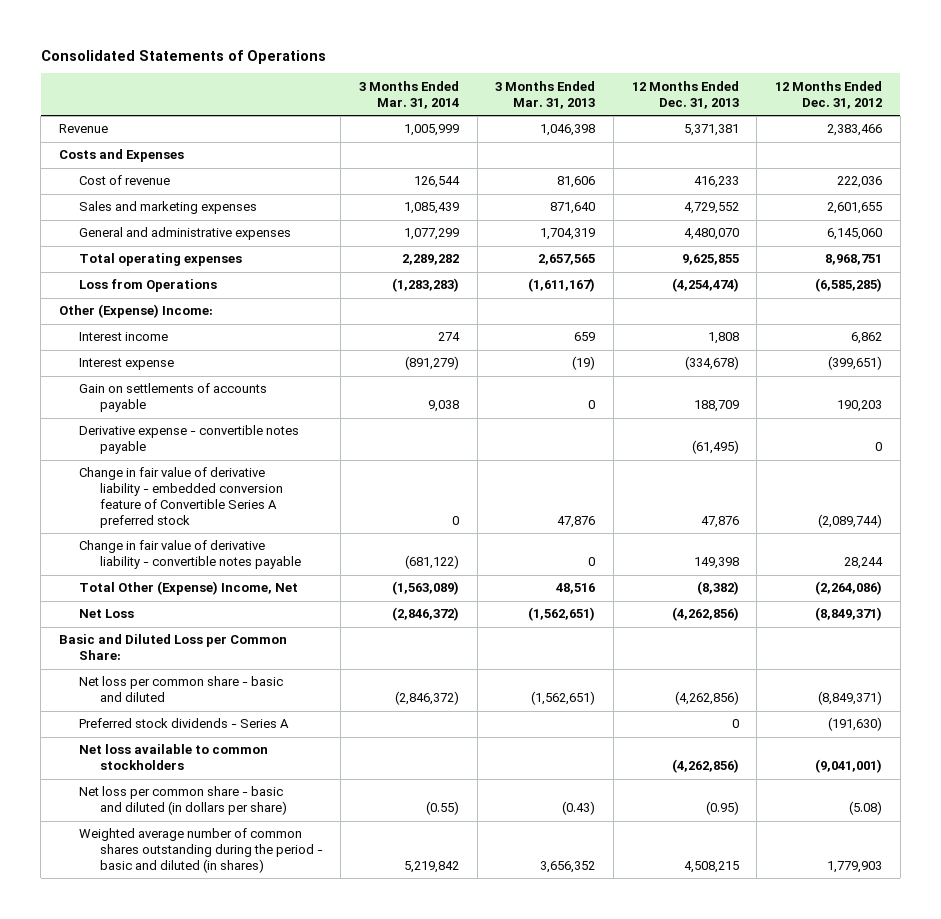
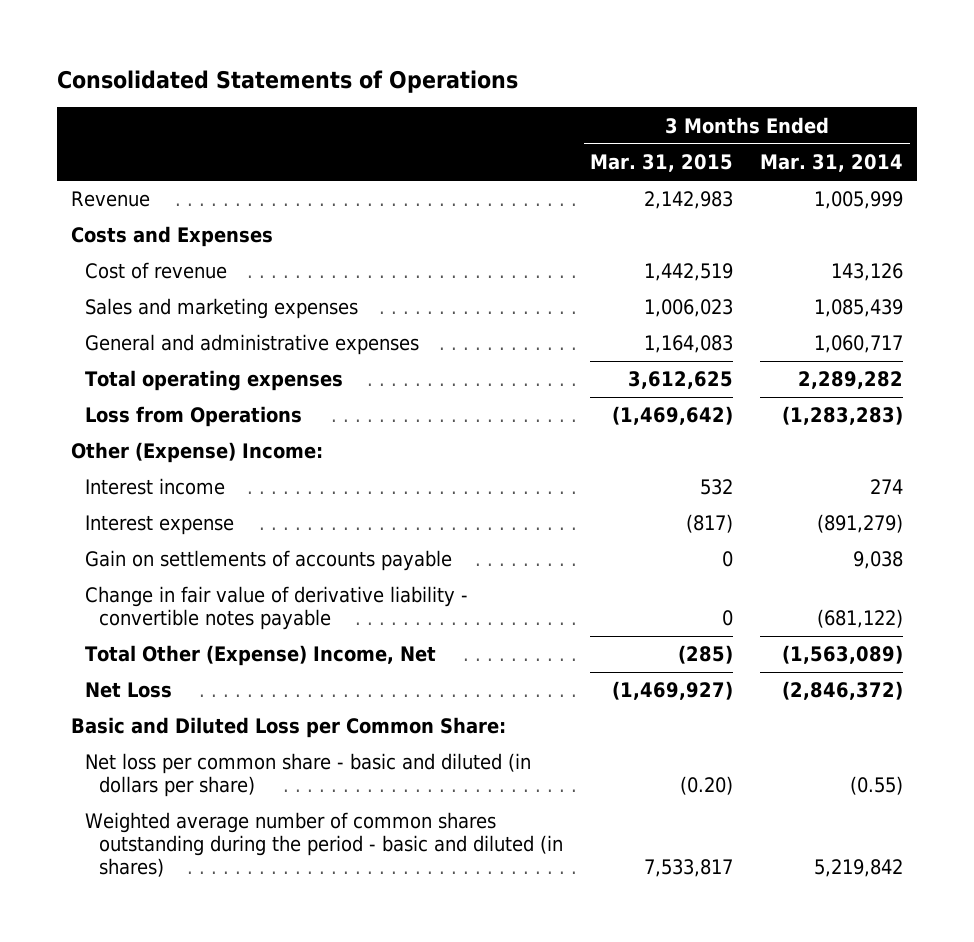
[495,80,596,109] 3 Months Ended Mar. 31, 2013 -> none
[631,80,739,109] 12 Months Ended Dec. 31, 2013 -> none
[774,80,882,109] 12 Months Ended Dec. 31, 2012 -> none
none -> [590,153,734,172] Mar. 31, 2015
[413,176,460,189] 126,544 -> [831,263,904,282] 143,126
[403,228,459,241] 1,077,299 -> [814,335,904,354] 1,060,717
[79,425,300,455] Derivative expense - convertible notes payable -> none
[79,467,283,529] Change in fair value of derivative liability - embedded conversion feature of Convertible Series A preferred stock -> none
[79,676,284,703] Net loss per common share - basic and diluted -> none
[79,718,290,729] Preferred stock dividends - Series A -> none
[79,744,269,771] Net loss available to common stockholders -> none

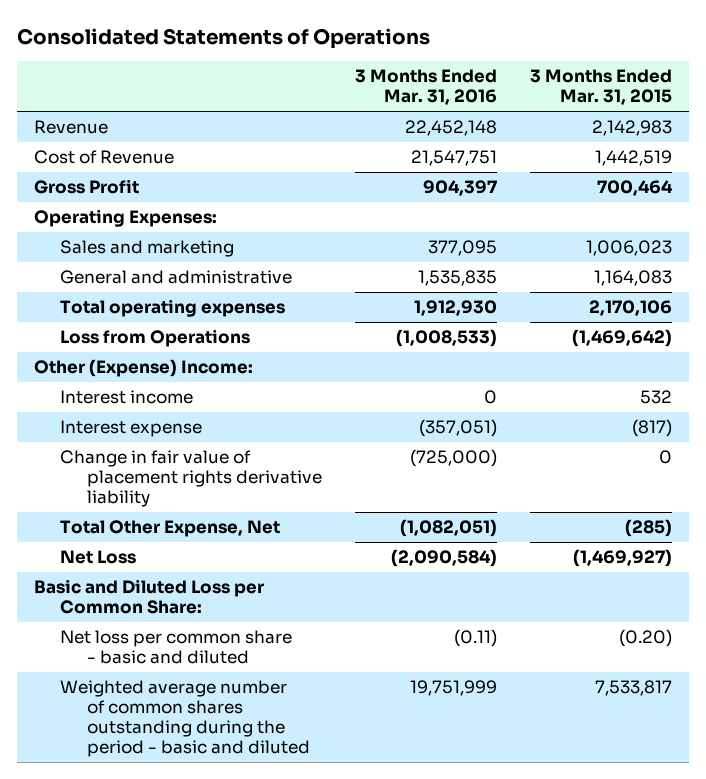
[760,153,904,172] Mar. 31, 2014 -> none
none -> [354,69,497,106] 3 Months Ended Mar. 31, 2016
[70,226,273,248] Costs and Expenses -> none
[85,262,228,280] Cost of revenue -> [33,150,174,165] Cost of Revenue
none -> [33,179,139,195] Gross Profit
none -> [33,209,217,228] Operating Expenses:
[85,298,359,320] Sales and marketing expenses -> [60,240,235,258] Sales and marketing
[85,334,420,356] General and administrative expenses -> [60,270,293,285] General and administrative
[628,371,734,390] 3,612,625 -> [589,300,673,317] 2,170,106
[85,550,453,572] Gain on settlements of accounts payable -> none
[85,586,469,630] Change in fair value of derivative liability - convertible notes payable -> [60,450,322,508] Change in fair value of placement rights derivative liability
[85,645,437,667] Total Other (Expense) Income, Net -> [60,520,281,538] Total Other Expense, Net
[85,753,532,797] Net loss per common share - basic and diluted (in dollars per share) -> [60,630,293,665] Net loss per common share - basic and diluted
[85,812,564,877] Weighted average number of common shares outstanding during the period - basic and diluted (in shares) -> [60,680,310,758] Weighted average number of common shares outstanding during the period - basic and diluted

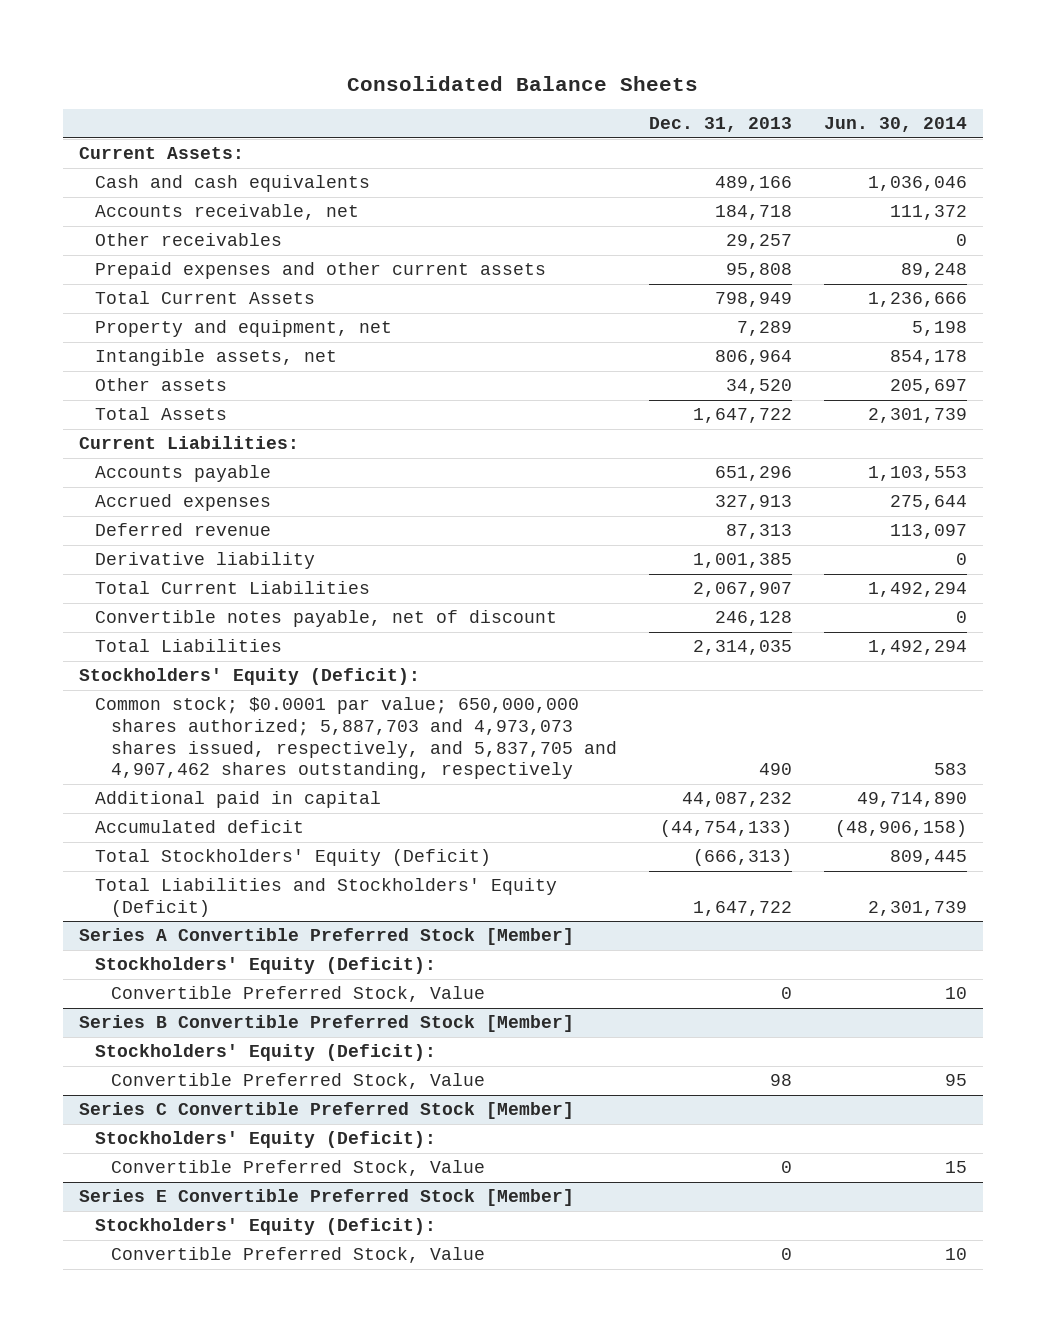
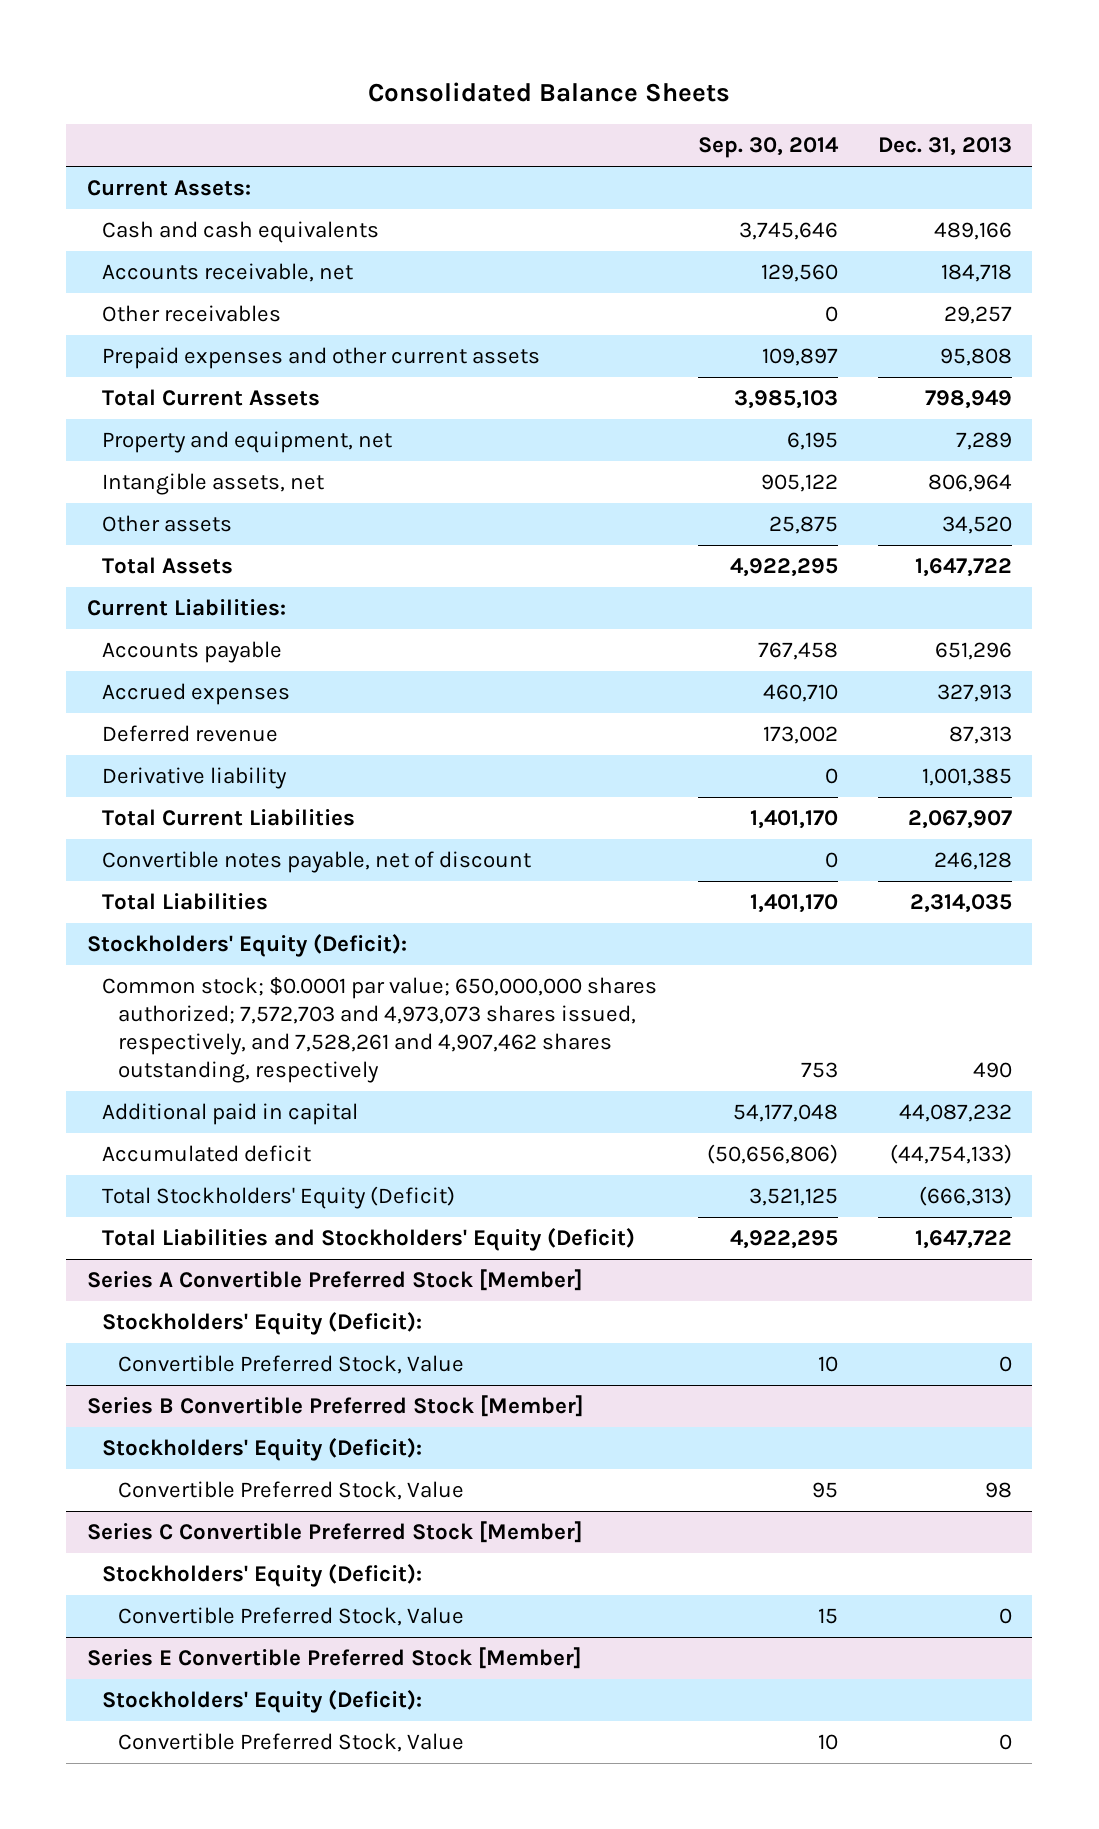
[824,117,968,133] Jun. 30, 2014 -> none
none -> [697,136,839,158] Sep. 30, 2014
[94,697,617,780] Common stock; $0.0001 par value; 650,000,000 shares authorized; 5,887,703 and 4,973,073 shares issued, respectively, and 5,837,705 and 4,907,462 shares outstanding, respectively -> [102,977,658,1084] Common stock; $0.0001 par value; 650,000,000 shares authorized; 7,572,703 and 4,973,073 shares issued, respectively, and 7,528,261 and 4,907,462 shares outstanding, respectively

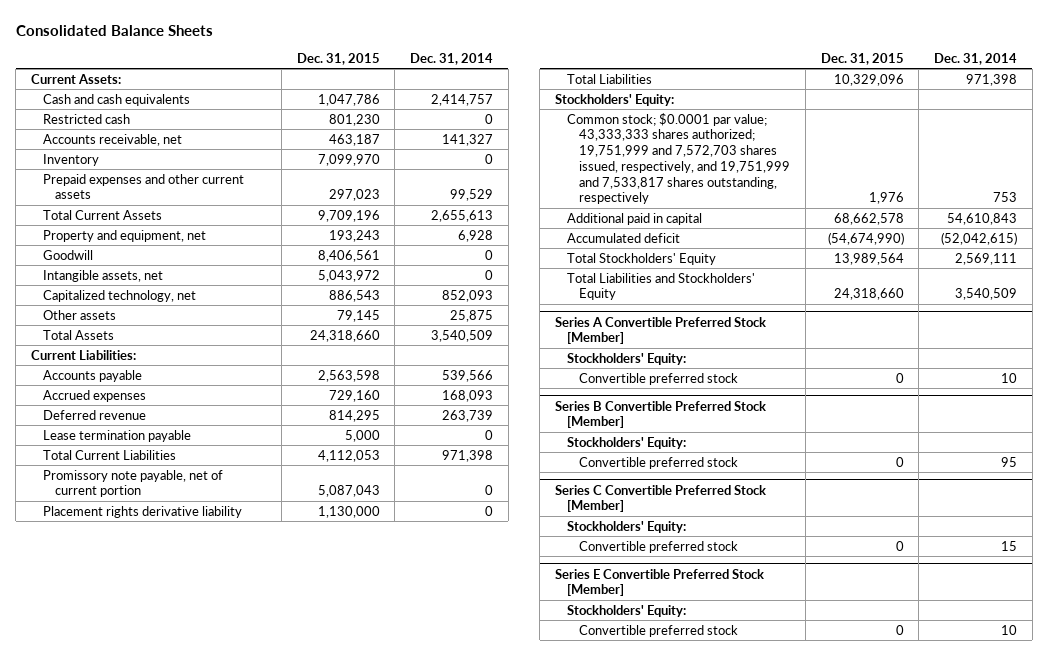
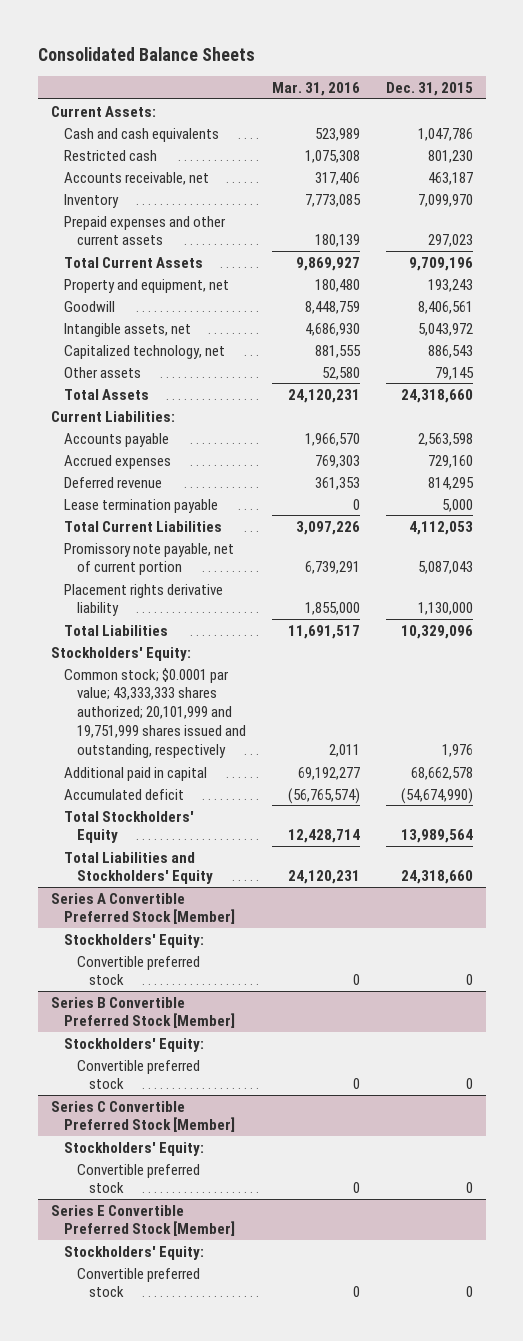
[409,52,493,65] Dec. 31, 2014 -> none
none -> [271,81,360,96] Mar. 31, 2016
[567,112,791,205] Common stock; $0.0001 par value; 43,333,333 shares authorized; 19,751,999 and 7,572,703 shares issued, respectively, and 19,751,999 and 7,533,817 shares outstanding, respectively -> [63,667,246,758] Common stock; $0.0001 par value; 43,333,333 shares authorized; 20,101,999 and 19,751,999 shares issued and outstanding, respectively

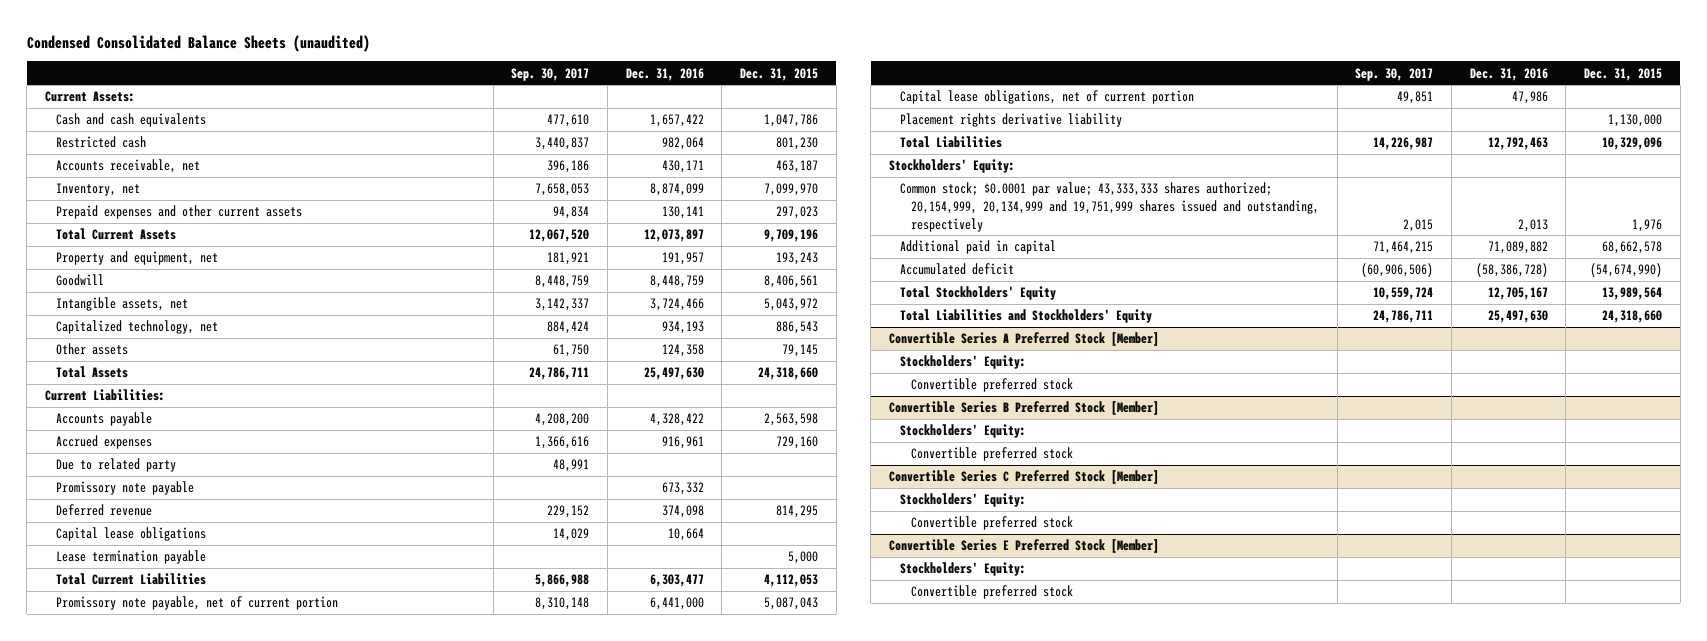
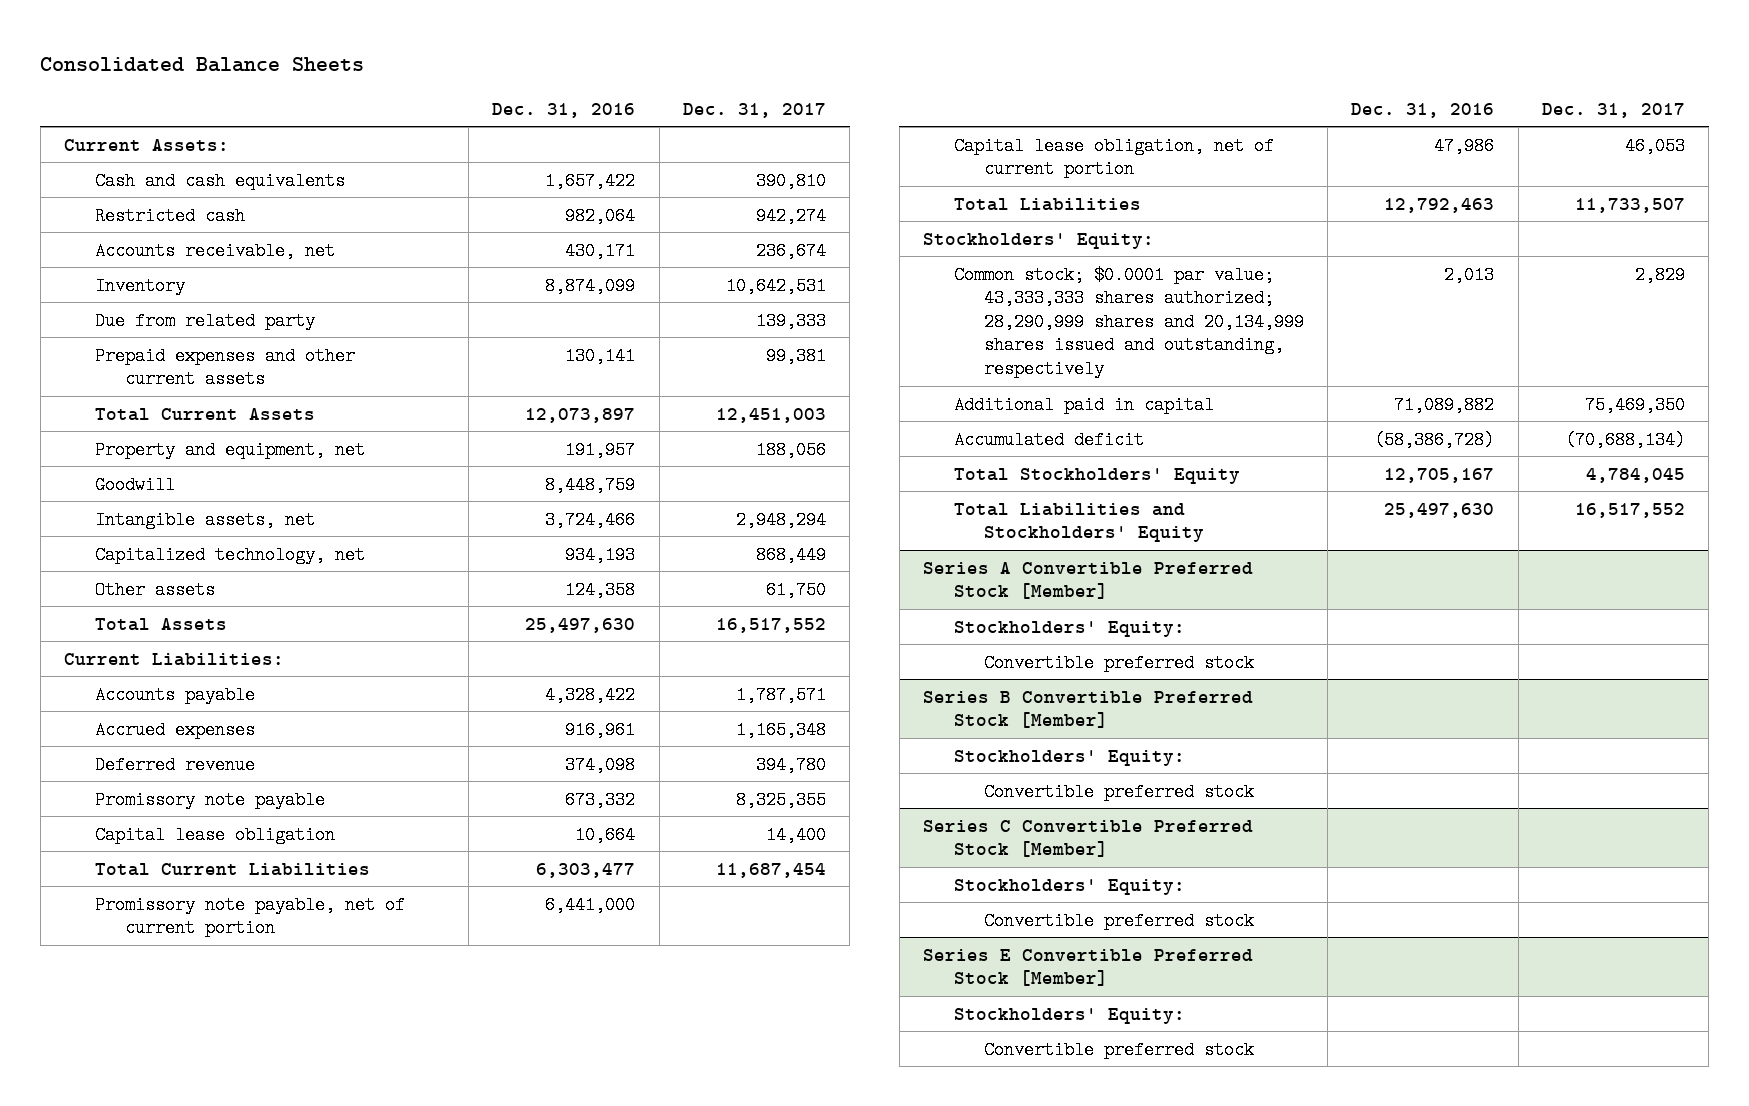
[26,34,370,52] Condensed Consolidated Balance Sheets (unaudited) -> [40,57,365,73] Consolidated Balance Sheets
[511,67,590,81] Sep. 30, 2017 -> none
[740,67,819,81] Dec. 31, 2015 -> none
none -> [683,102,827,118] Dec. 31, 2017
[55,183,140,197] Inventory, net -> [94,276,185,295] Inventory
none -> [94,311,315,330] Due from related party
[55,458,176,473] Due to related party -> none
[55,550,206,565] Lease termination payable -> none
[55,481,194,496] Promissory note payable -> [94,790,325,809] Promissory note payable
[55,527,206,542] Capital lease obligations -> [94,825,335,844] Capital lease obligation
[899,113,1122,128] Placement rights derivative liability -> none
[899,90,1194,105] Capital lease obligations, net of current portion -> [953,136,1274,179] Capital lease obligation, net of current portion
[899,182,1319,232] Common stock; $0.0001 par value; 43,333,333 shares authorized; 20,154,999, 20,134,999 and 19,751,999 shares issued and outstanding, respectively -> [953,265,1304,378] Common stock; $0.0001 par value; 43,333,333 shares authorized; 28,290,999 shares and 20,134,999 shares issued and outstanding, respectively
[888,332,1159,347] Convertible Series A Preferred Stock [Member] -> [923,561,1254,600] Series A Convertible Preferred Stock [Member]
[888,401,1159,416] Convertible Series B Preferred Stock [Member] -> [923,690,1254,729] Series B Convertible Preferred Stock [Member]
[888,470,1159,485] Convertible Series C Preferred Stock [Member] -> [923,819,1254,858] Series C Convertible Preferred Stock [Member]
[888,539,1159,554] Convertible Series E Preferred Stock [Member] -> [923,948,1254,987] Series E Convertible Preferred Stock [Member]

